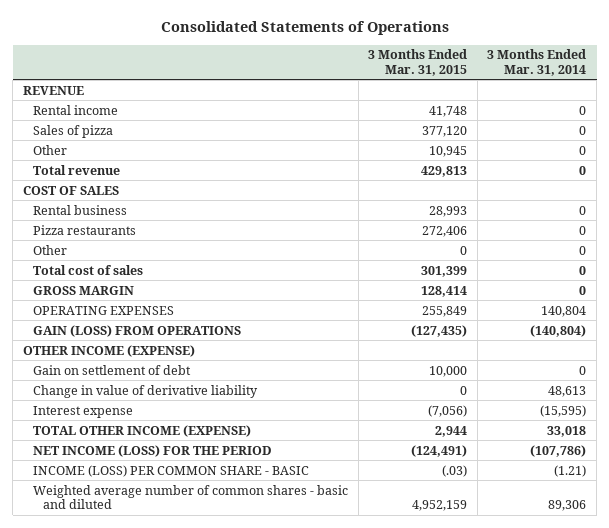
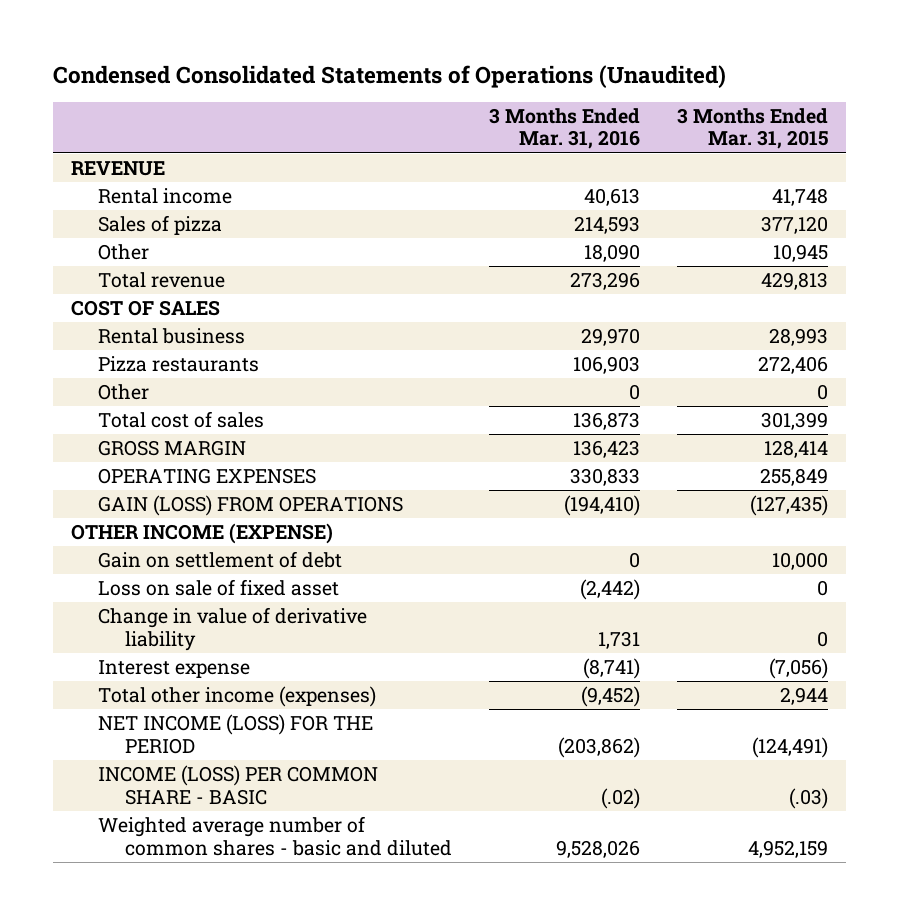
[160,21,449,36] Consolidated Statements of Operations -> [52,64,726,88] Condensed Consolidated Statements of Operations (Unaudited)
[487,49,587,76] 3 Months Ended Mar. 31, 2014 -> none
none -> [488,108,640,150] 3 Months Ended Mar. 31, 2016
none -> [97,579,339,597] Loss on sale of fixed asset
[32,424,251,437] TOTAL OTHER INCOME (EXPENSE) -> [97,686,376,708] Total other income (expenses)

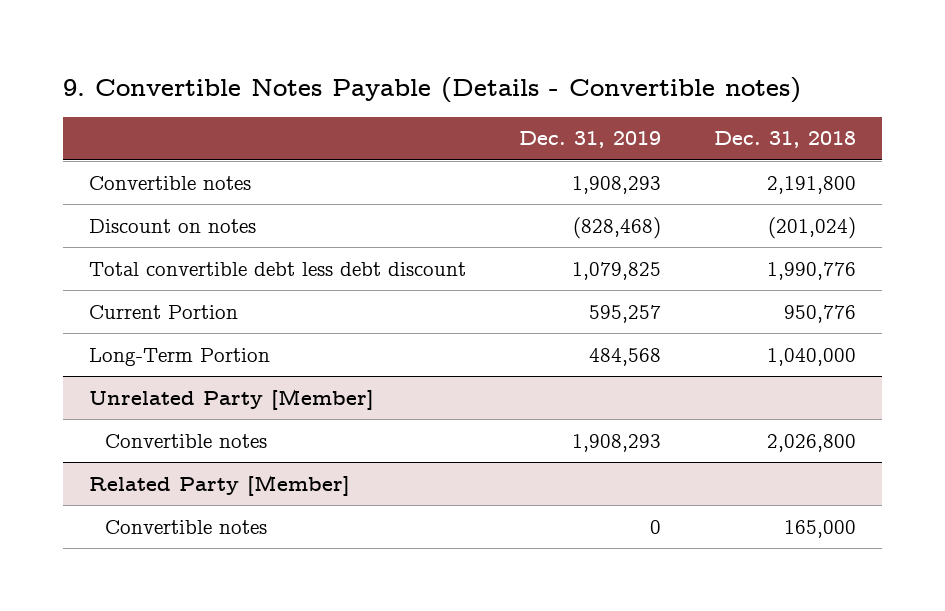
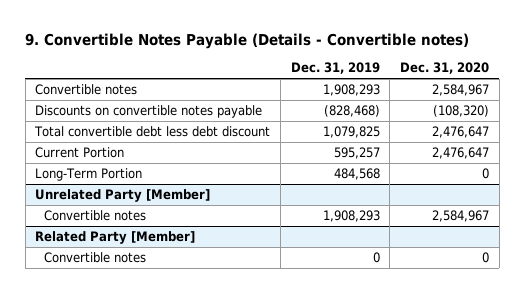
[713,131,856,149] Dec. 31, 2018 -> none
none -> [399,62,489,75] Dec. 31, 2020
[89,218,257,233] Discount on notes -> [35,105,263,119] Discounts on convertible notes payable

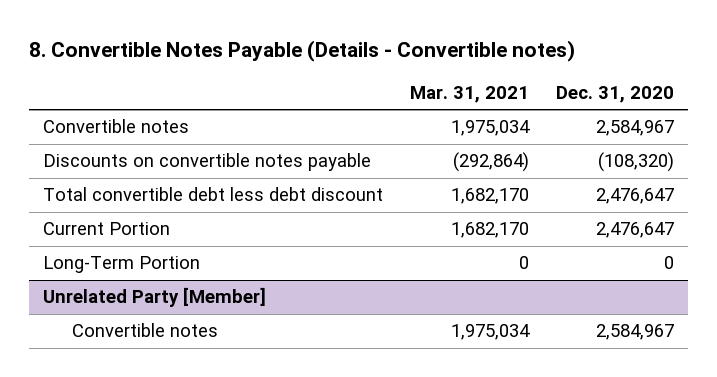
[25,32,470,49] 9. Convertible Notes Payable (Details - Convertible notes) -> [28,40,575,63] 8. Convertible Notes Payable (Details - Convertible notes)
[290,62,380,75] Dec. 31, 2019 -> none
none -> [409,85,529,103] Mar. 31, 2021
[35,231,196,245] Related Party [Member] -> none
[44,252,147,264] Convertible notes -> none

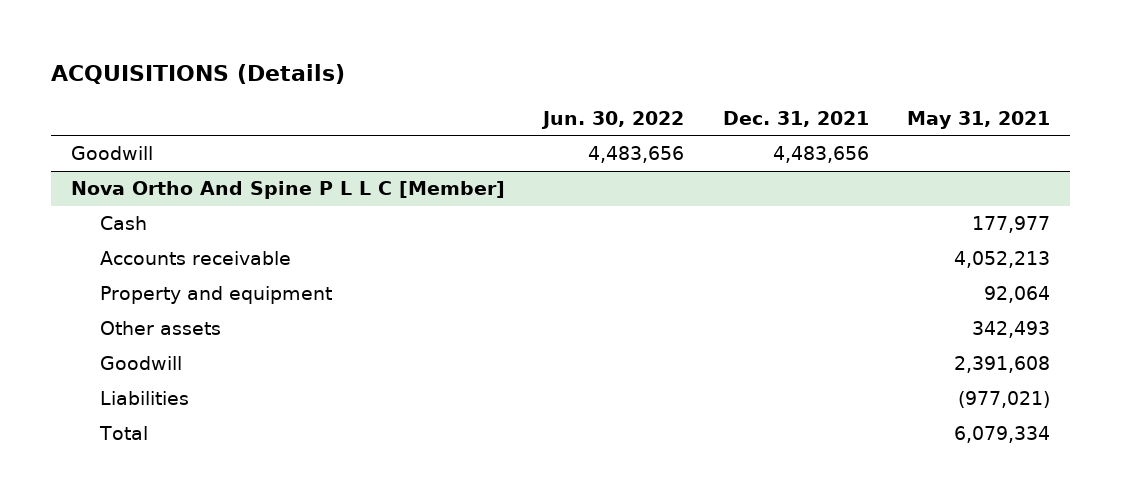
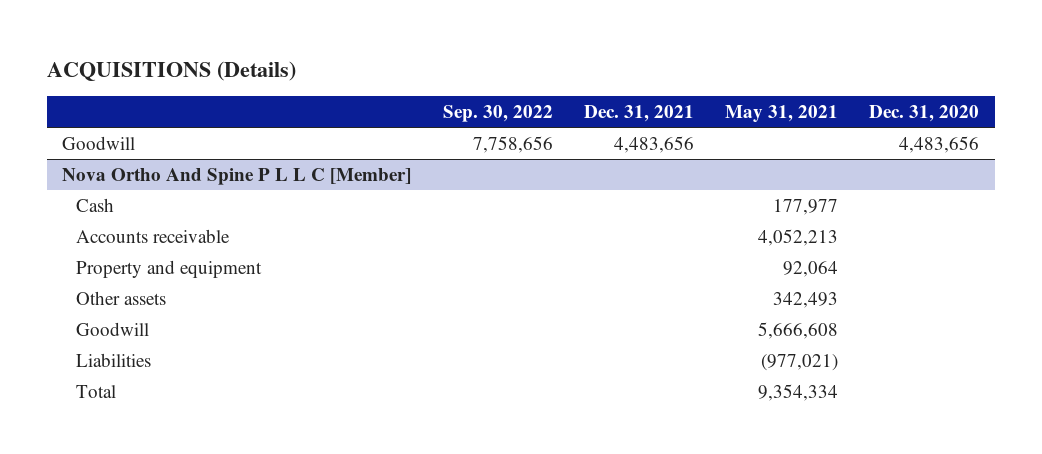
[541,110,685,129] Jun. 30, 2022 -> none
none -> [442,105,553,123] Sep. 30, 2022
none -> [869,105,980,123] Dec. 31, 2020
[954,356,1051,374] 2,391,608 -> [757,322,838,340] 5,666,608
[954,426,1051,444] 6,079,334 -> [757,384,838,402] 9,354,334

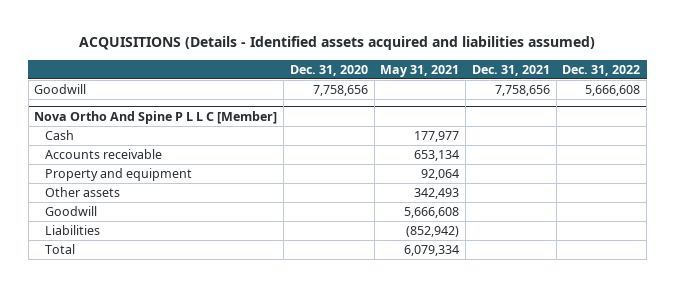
[46,60,296,81] ACQUISITIONS (Details) -> [79,36,596,51] ACQUISITIONS (Details - Identified assets acquired and liabilities assumed)
[442,105,553,123] Sep. 30, 2022 -> none
none -> [562,64,641,76] Dec. 31, 2022
[613,136,694,154] 4,483,656 -> [494,85,550,97] 7,758,656
[899,136,980,154] 4,483,656 -> [312,85,368,97] 7,758,656
[757,229,838,247] 4,052,213 -> [414,150,460,162] 653,134
[760,354,838,372] (977,021) -> [406,226,460,238] (852,942)
[757,384,838,402] 9,354,334 -> [404,245,460,257] 6,079,334

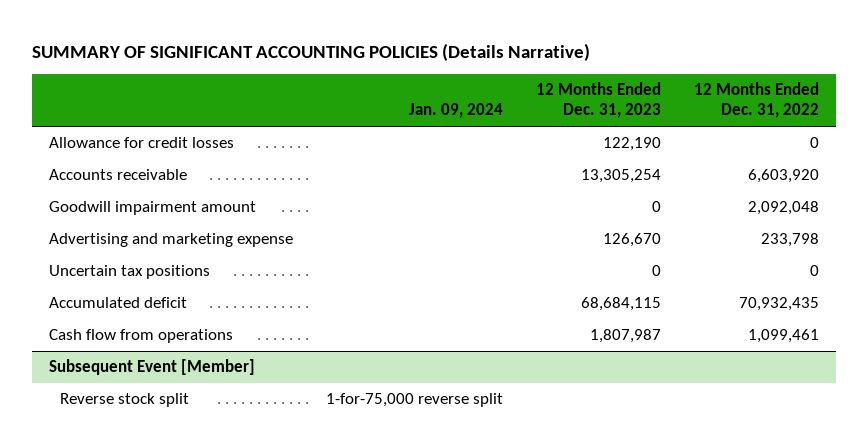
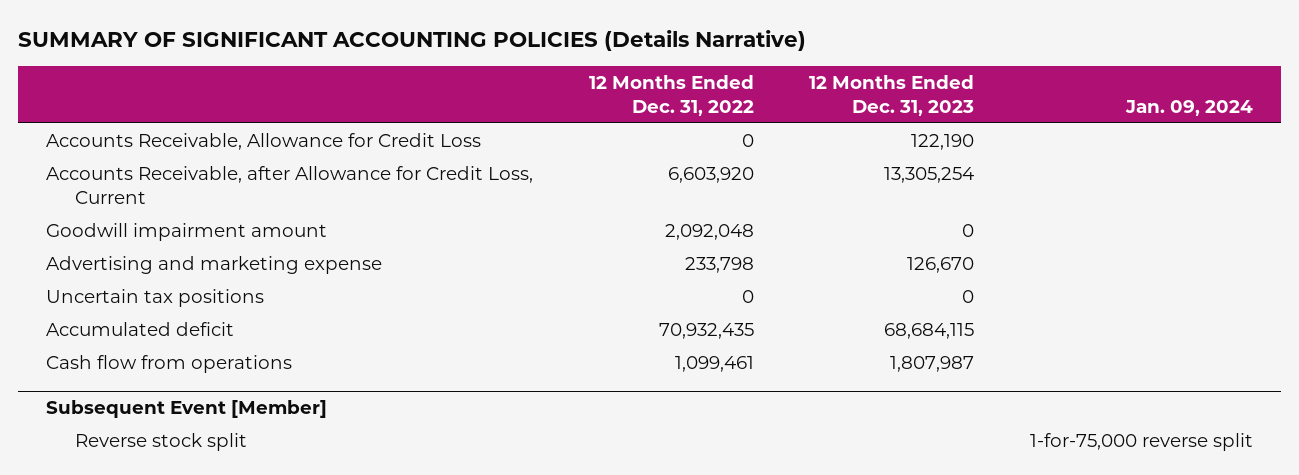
[48,137,234,149] Allowance for credit losses -> [45,132,481,150] Accounts Receivable, Allowance for Credit Loss
[48,169,187,181] Accounts receivable -> [45,165,533,204] Accounts Receivable, after Allowance for Credit Loss, Current

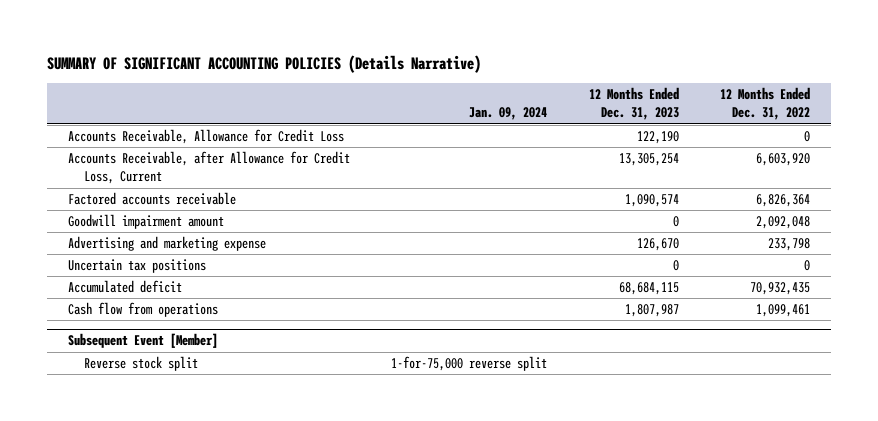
none -> [67,192,236,206] Factored accounts receivable

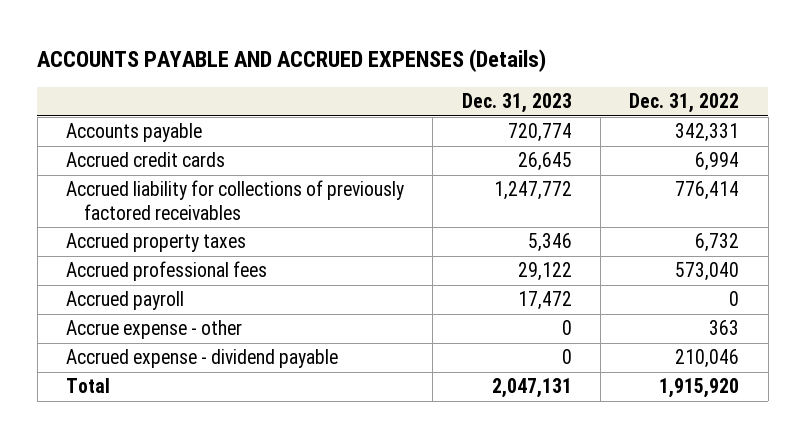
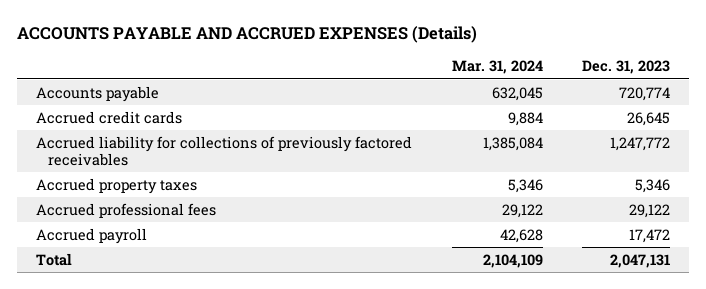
[629,93,740,114] Dec. 31, 2022 -> none
none -> [451,60,543,75] Mar. 31, 2024
[65,320,242,340] Accrue expense - other -> none
[65,349,338,369] Accrued expense - dividend payable -> none

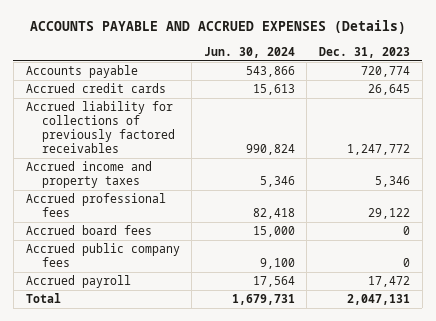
[451,60,543,75] Mar. 31, 2024 -> none
none -> [203,46,295,58] Jun. 30, 2024
[36,177,198,194] Accrued property taxes -> [25,161,152,189] Accrued income and property taxes
none -> [25,225,152,236] Accrued board fees
none -> [25,243,180,268] Accrued public company fees

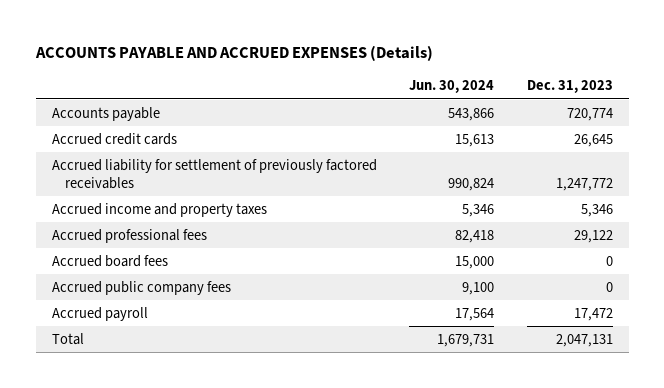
[25,101,176,154] Accrued liability for collections of previously factored receivables -> [51,158,377,190] Accrued liability for settlement of previously factored receivables

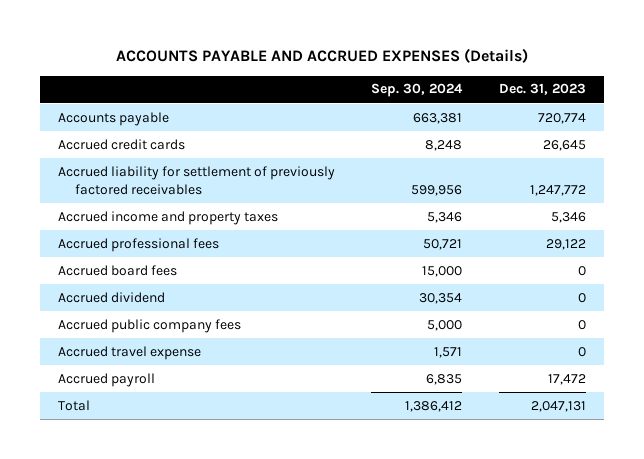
[409,80,495,94] Jun. 30, 2024 -> none
none -> [371,83,464,98] Sep. 30, 2024
none -> [57,291,165,303] Accrued dividend
none -> [57,345,201,360] Accrued travel expense

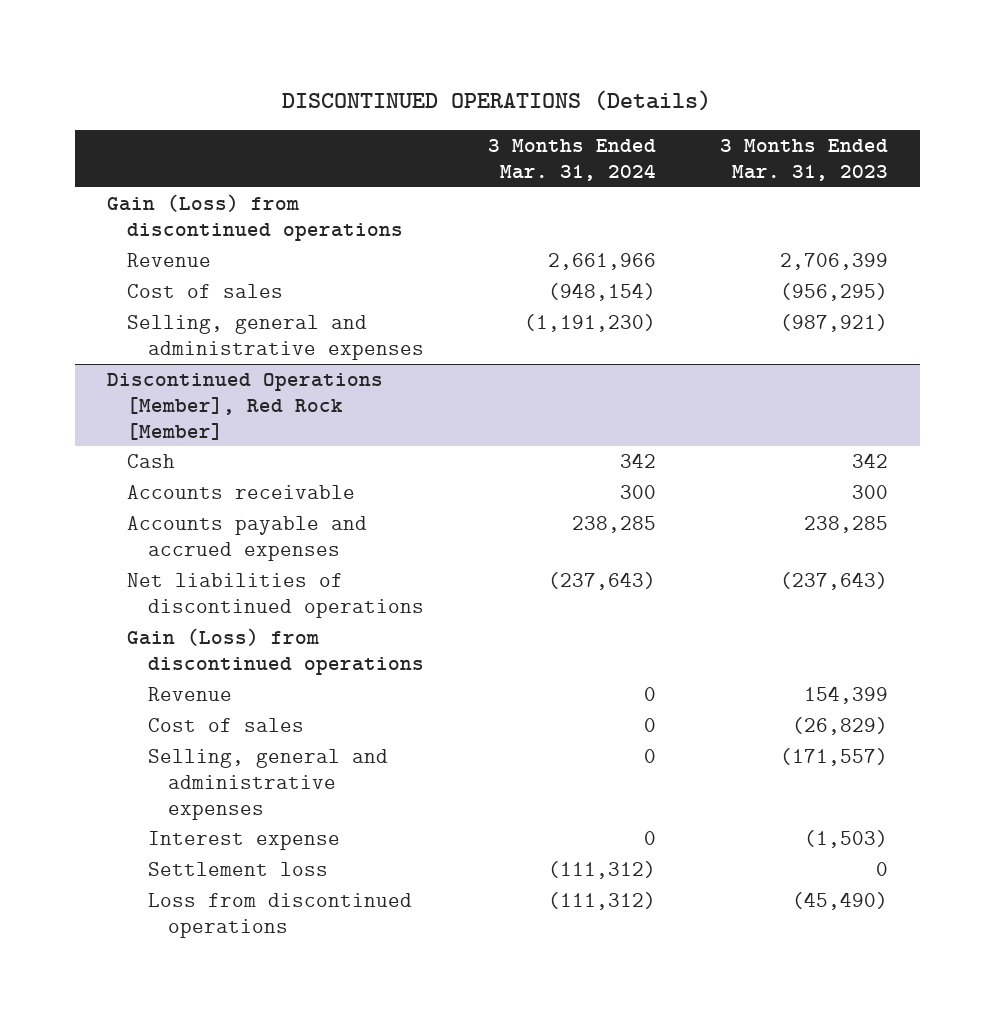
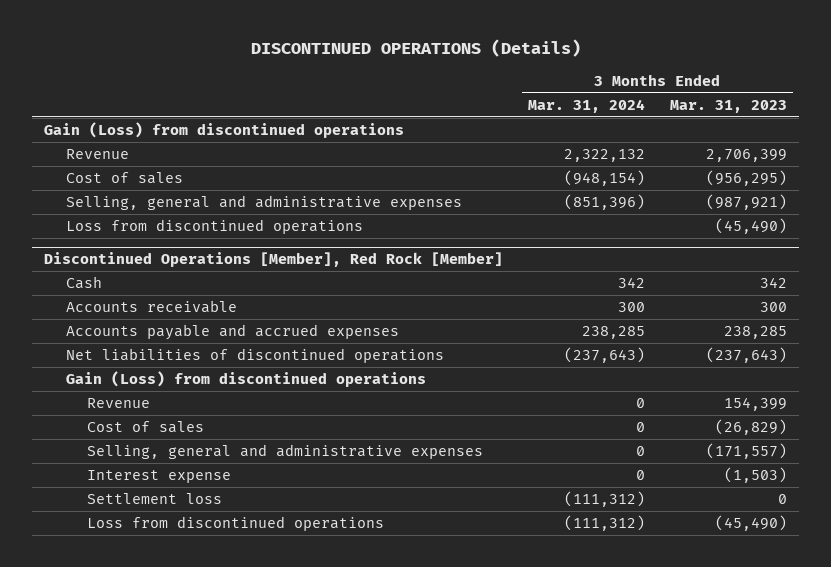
[547,253,656,271] 2,661,966 -> [564,149,646,163] 2,322,132
[523,314,656,333] (1,191,230) -> [564,194,646,211] (851,396)
none -> [65,219,363,235] Loss from discontinued operations

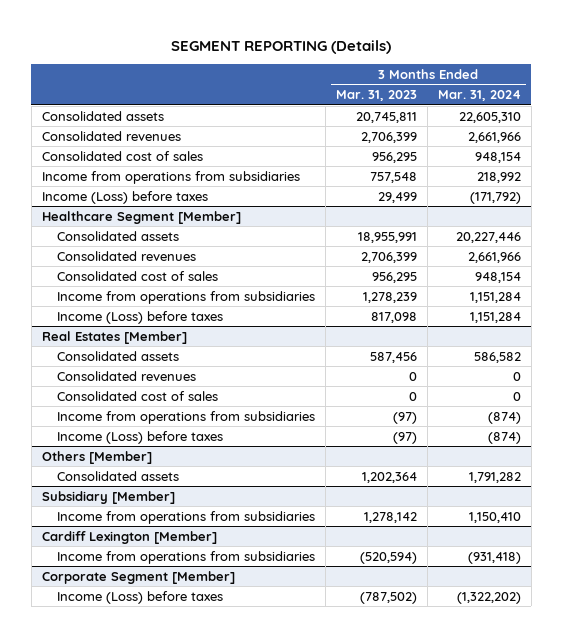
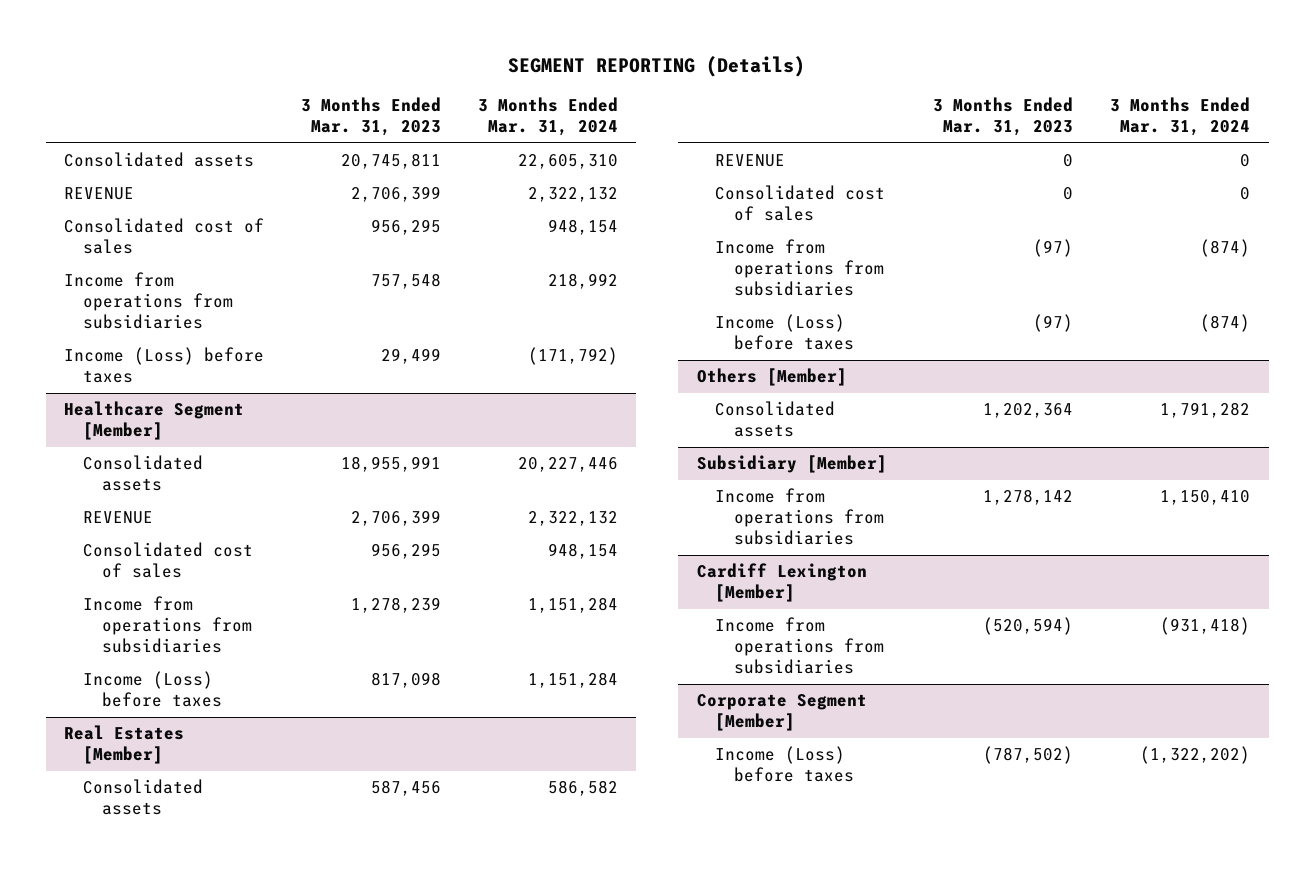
[41,130,181,141] Consolidated revenues -> none
none -> [64,187,135,201] REVENUE
[56,250,196,261] Consolidated revenues -> none
none -> [83,511,154,525] REVENUE
[56,370,196,381] Consolidated revenues -> [715,154,786,168] REVENUE

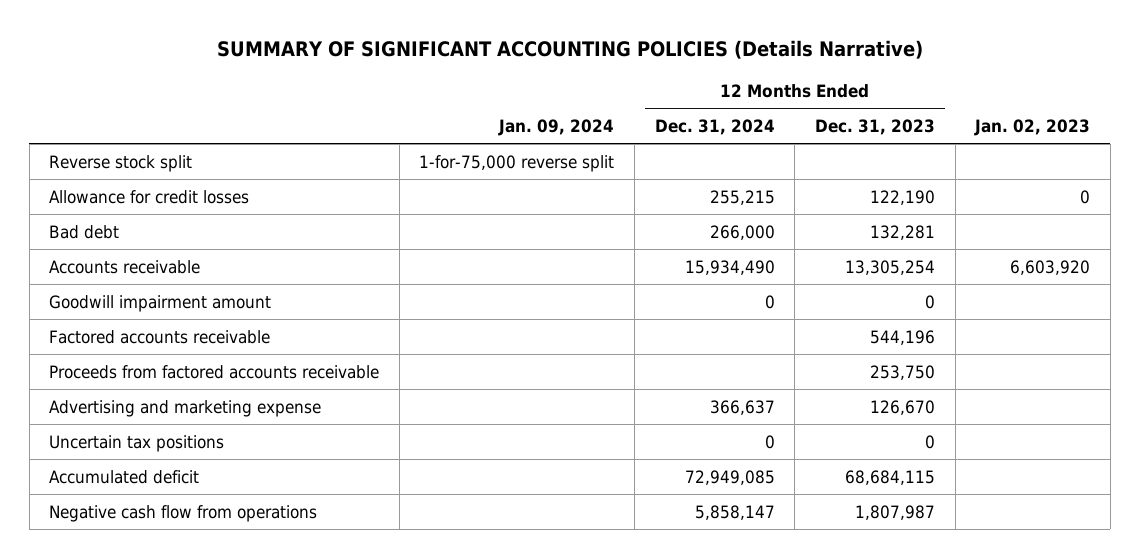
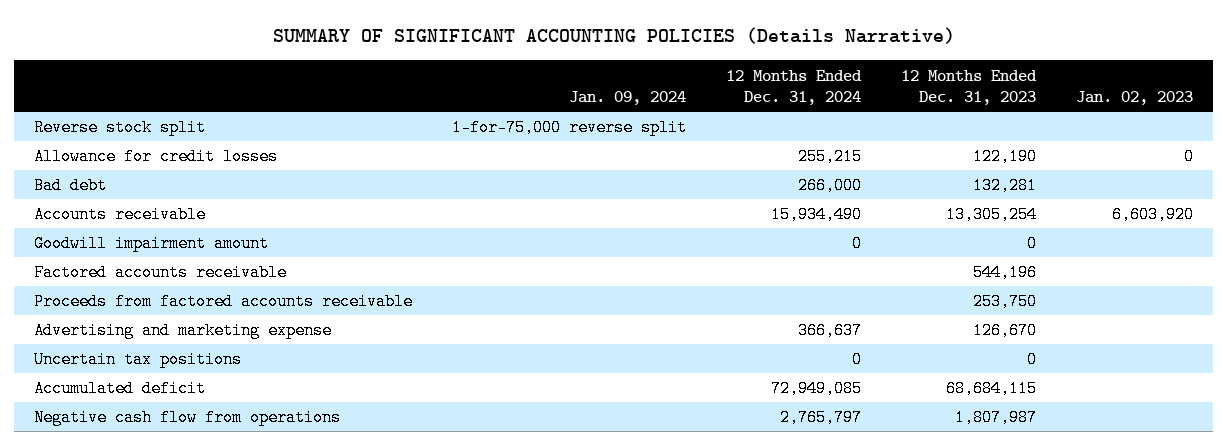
[694,504,775,520] 5,858,147 -> [780,409,863,427] 2,765,797

